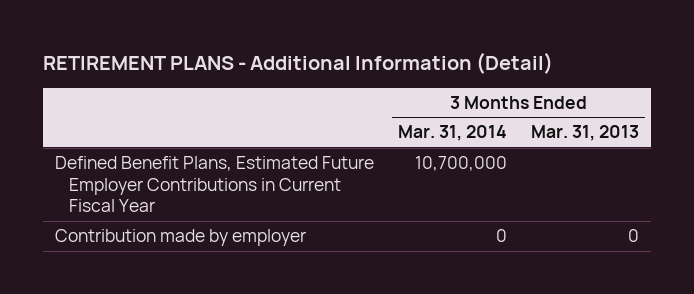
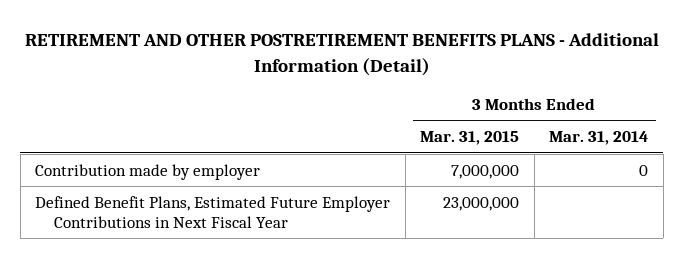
[43,52,554,75] RETIREMENT PLANS - Additional Information (Detail) -> [24,33,659,76] RETIREMENT AND OTHER POSTRETIREMENT BENEFITS PLANS - Additional Information (Detail)
[531,125,640,142] Mar. 31, 2013 -> none
none -> [420,131,520,146] Mar. 31, 2015
[55,156,375,213] Defined Benefit Plans, Estimated Future Employer Contributions in Current Fiscal Year -> none
none -> [35,195,391,229] Defined Benefit Plans, Estimated Future Employer Contributions in Next Fiscal Year

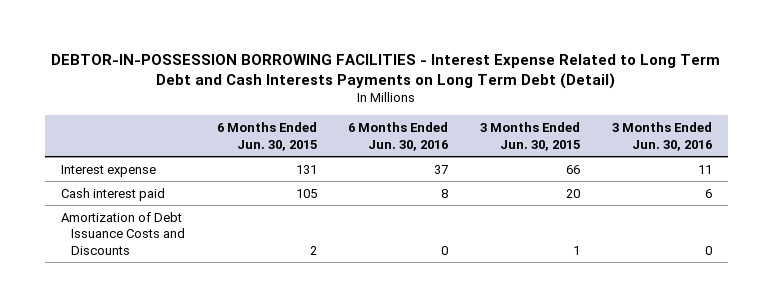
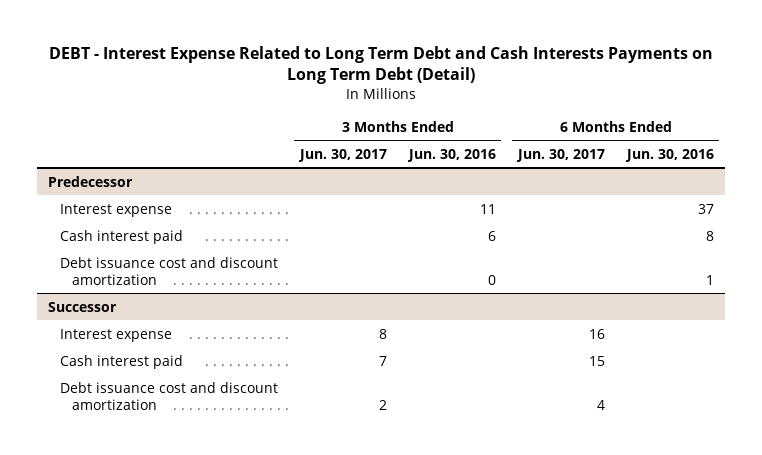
[51,53,721,89] DEBTOR-IN-POSSESSION BORROWING FACILITIES - Interest Expense Related to Long Term Debt and Cash Interests Payments on Long Term Debt (Detail) -> [48,45,713,85] DEBT - Interest Expense Related to Long Term Debt and Cash Interests Payments on Long Term Debt (Detail)
[216,122,317,151] 6 Months Ended Jun. 30, 2015 -> none
[479,122,580,151] 3 Months Ended Jun. 30, 2015 -> none
none -> [297,148,387,162] Jun. 30, 2017
none -> [515,148,605,162] Jun. 30, 2017
none -> [48,175,134,187] Predecessor
[60,211,185,255] Amortization of Debt Issuance Costs and Discounts -> [59,256,278,285] Debt issuance cost and discount amortization
[441,245,449,255] 0 -> [705,274,714,285] 1
none -> [48,301,118,312] Successor
none -> [59,328,172,342] Interest expense
none -> [59,354,183,369] Cash interest paid
none -> [59,381,278,410] Debt issuance cost and discount amortization

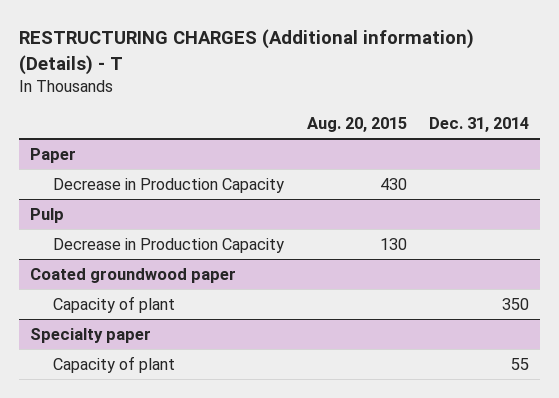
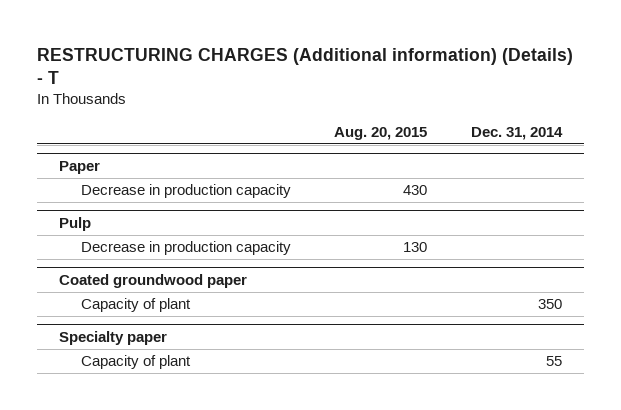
[53,177,285,193] Decrease in Production Capacity -> [80,184,291,199] Decrease in production capacity
[53,237,285,253] Decrease in Production Capacity -> [80,241,291,256] Decrease in production capacity

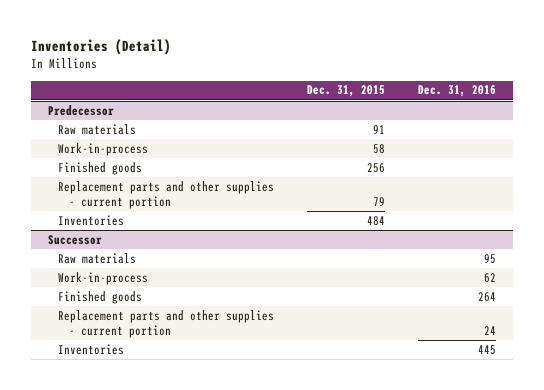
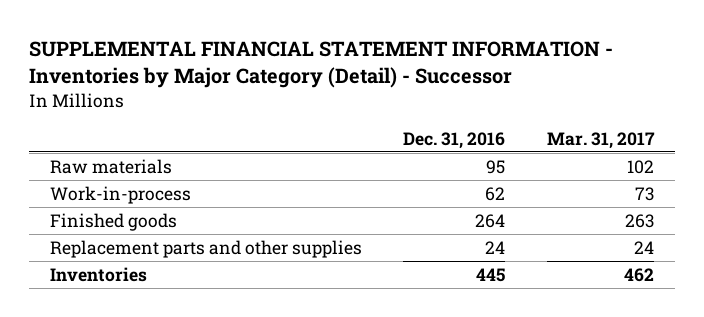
[31,38,172,55] Inventories (Detail) -> [28,41,613,89] SUPPLEMENTAL FINANCIAL STATEMENT INFORMATION - Inventories by Major Category (Detail) - Successor
[307,85,386,98] Dec. 31, 2015 -> none
none -> [546,131,655,149] Mar. 31, 2017
[47,104,114,116] Predecessor -> none
[58,123,137,135] Raw materials -> none
[58,142,149,156] Work-in-process -> none
[58,161,143,175] Finished goods -> none
[58,180,275,210] Replacement parts and other supplies - current portion -> none
[58,214,125,226] Inventories -> none
[47,234,102,245] Successor -> none
[58,309,275,339] Replacement parts and other supplies - current portion -> [49,240,362,259] Replacement parts and other supplies

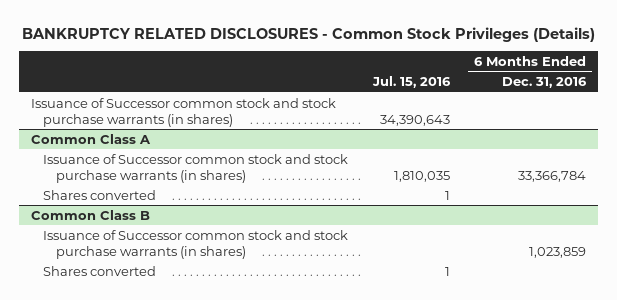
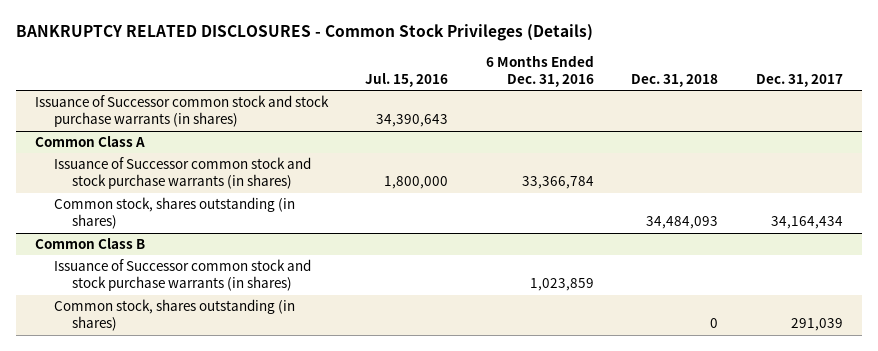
none -> [631,73,719,87] Dec. 31, 2018
none -> [755,73,843,87] Dec. 31, 2017
[43,189,157,200] Shares converted -> none
[393,170,450,182] 1,810,035 -> [384,176,449,190] 1,800,000
none -> [53,197,295,230] Common stock, shares outstanding (in shares)
[43,265,157,276] Shares converted -> none
none -> [53,299,295,332] Common stock, shares outstanding (in shares)

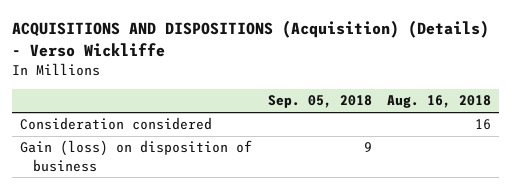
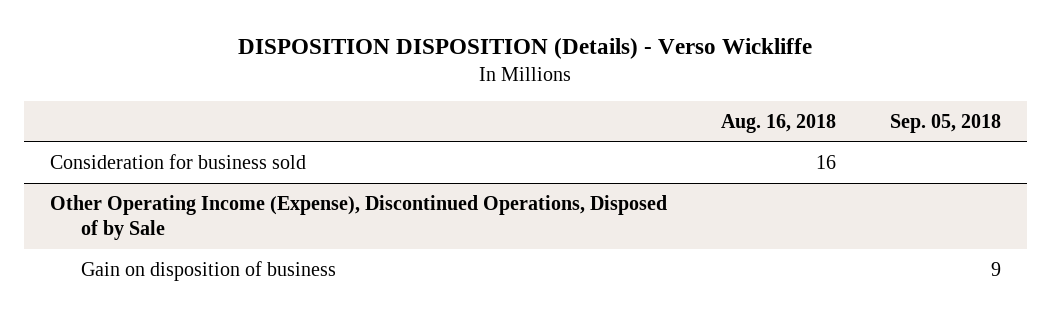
[12,19,490,57] ACQUISITIONS AND DISPOSITIONS (Acquisition) (Details) - Verso Wickliffe -> [238,38,813,60] DISPOSITION DISPOSITION (Details) - Verso Wickliffe
[19,140,252,172] Gain (loss) on disposition of business -> none
[19,117,212,131] Consideration considered -> [50,153,307,169] Consideration for business sold
none -> [50,194,668,240] Other Operating Income (Expense), Discontinued Operations, Disposed of by Sale
none -> [80,260,336,281] Gain on disposition of business

